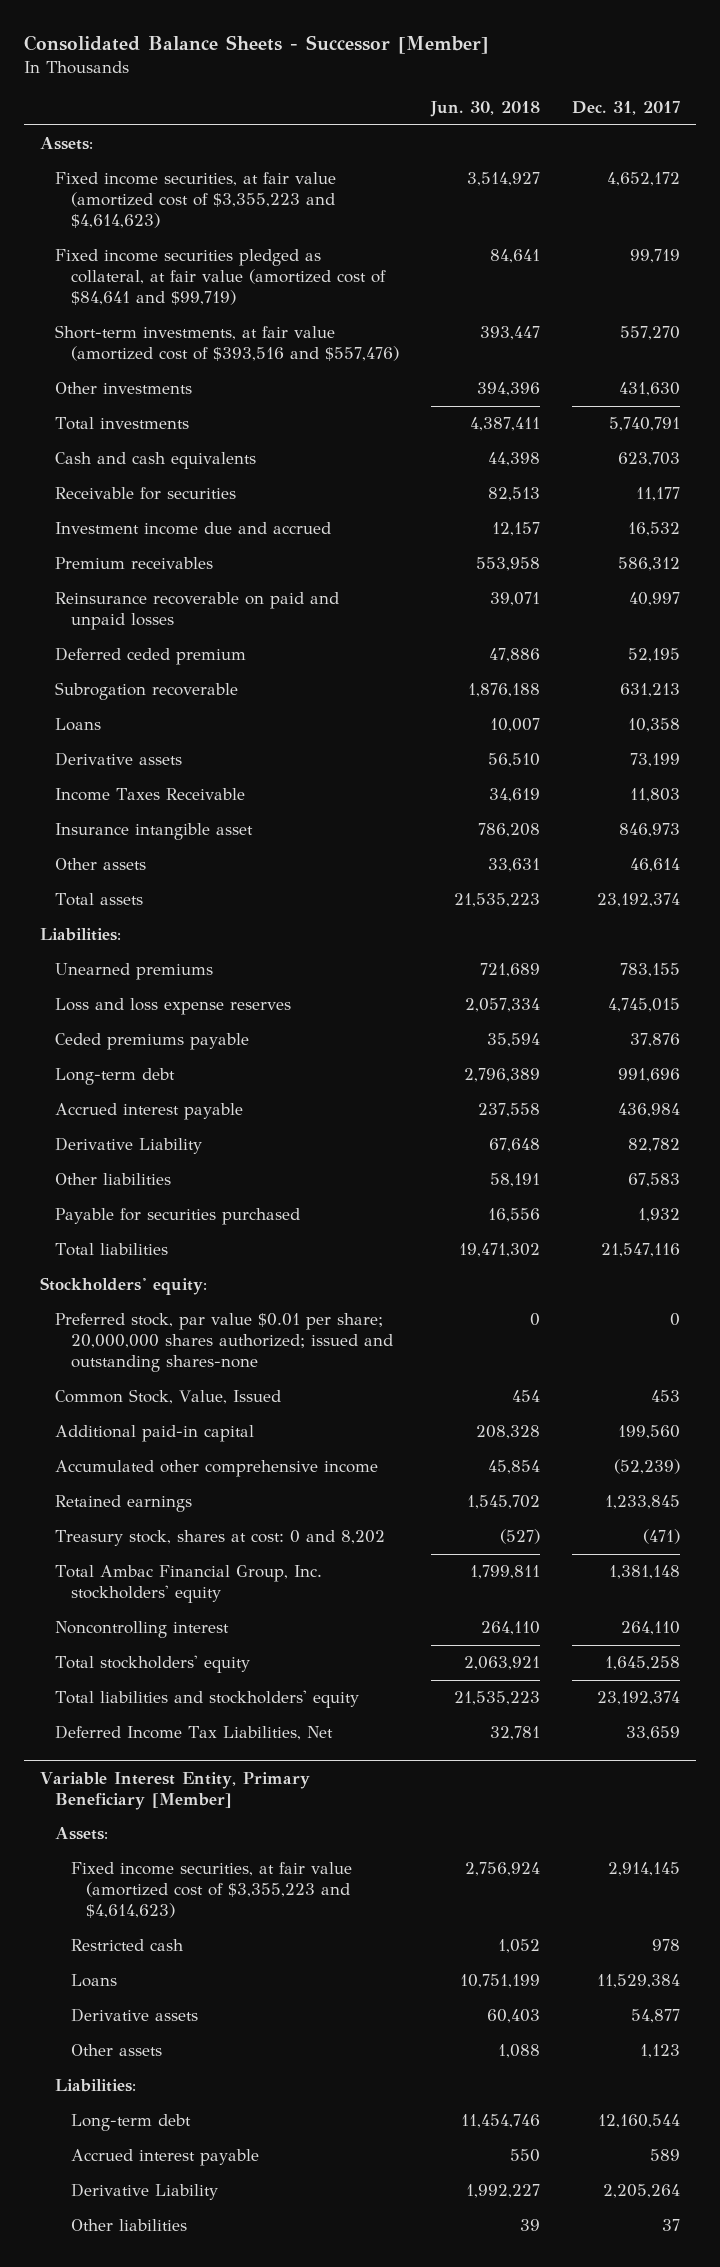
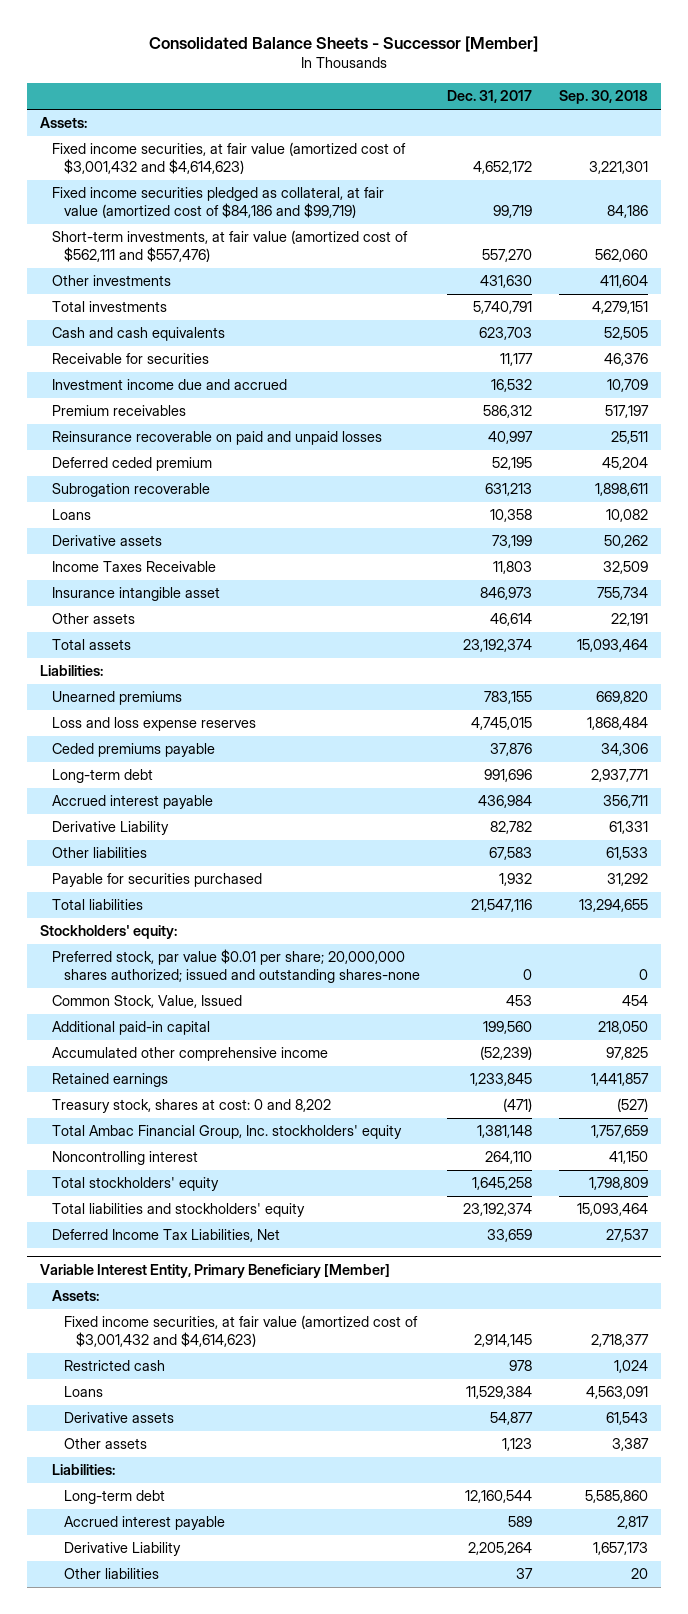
[429,101,540,118] Jun. 30, 2018 -> none
none -> [558,90,648,105] Sep. 30, 2018
[55,172,337,229] Fixed income securities, at fair value (amortized cost of $3,355,223 and $4,614,623) -> [52,142,407,175] Fixed income securities, at fair value (amortized cost of $3,001,432 and $4,614,623)
[55,249,386,306] Fixed income securities pledged as collateral, at fair value (amortized cost of $84,641 and $99,719) -> [52,187,385,219] Fixed income securities pledged as collateral, at fair value (amortized cost of $84,186 and $99,719)
[55,325,399,362] Short-term investments, at fair value (amortized cost of $393,516 and $557,476) -> [52,230,409,263] Short-term investments, at fair value (amortized cost of $562,111 and $557,476)
[70,1862,352,1919] Fixed income securities, at fair value (amortized cost of $3,355,223 and $4,614,623) -> [63,1315,418,1348] Fixed income securities, at fair value (amortized cost of $3,001,432 and $4,614,623)

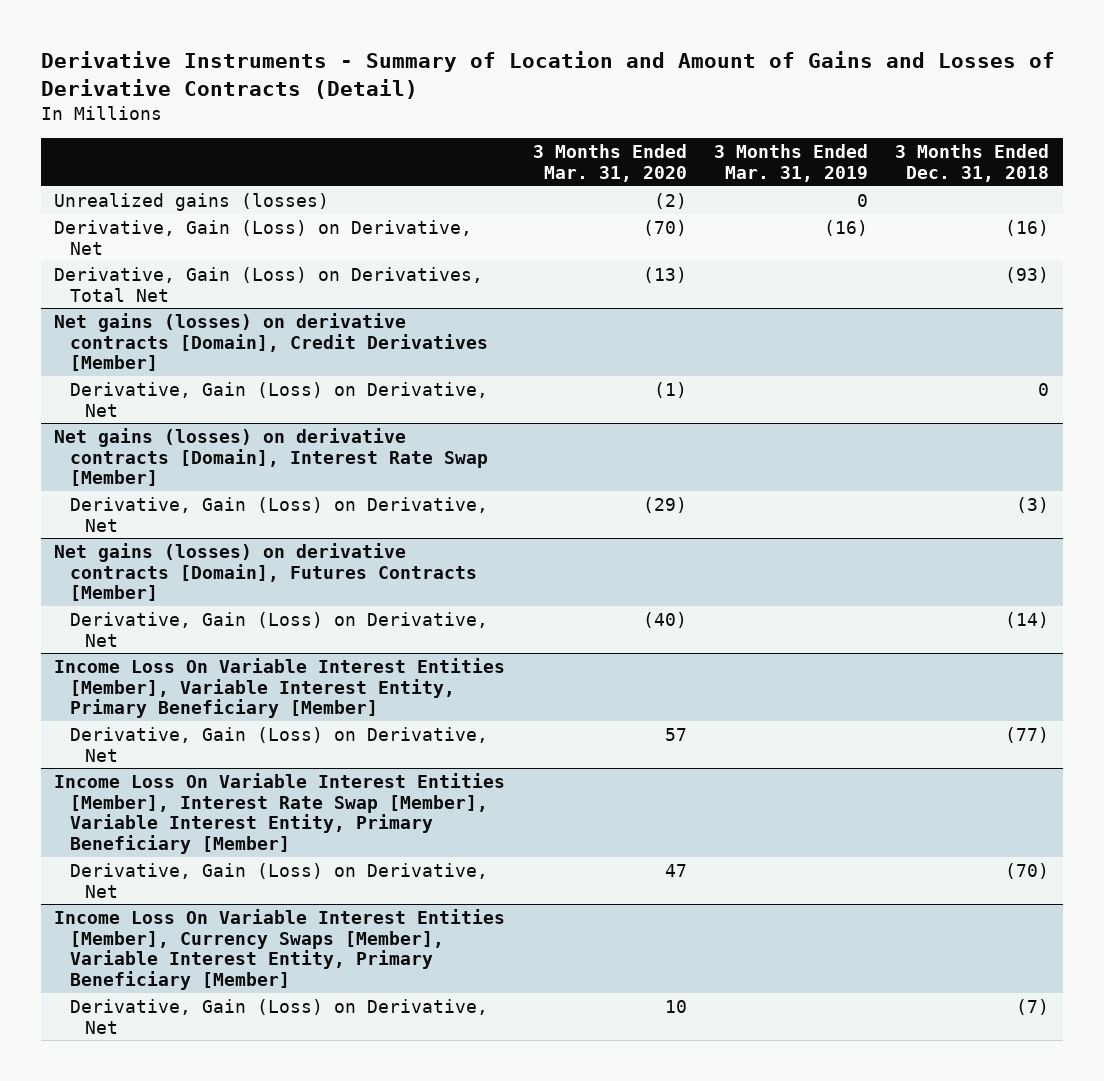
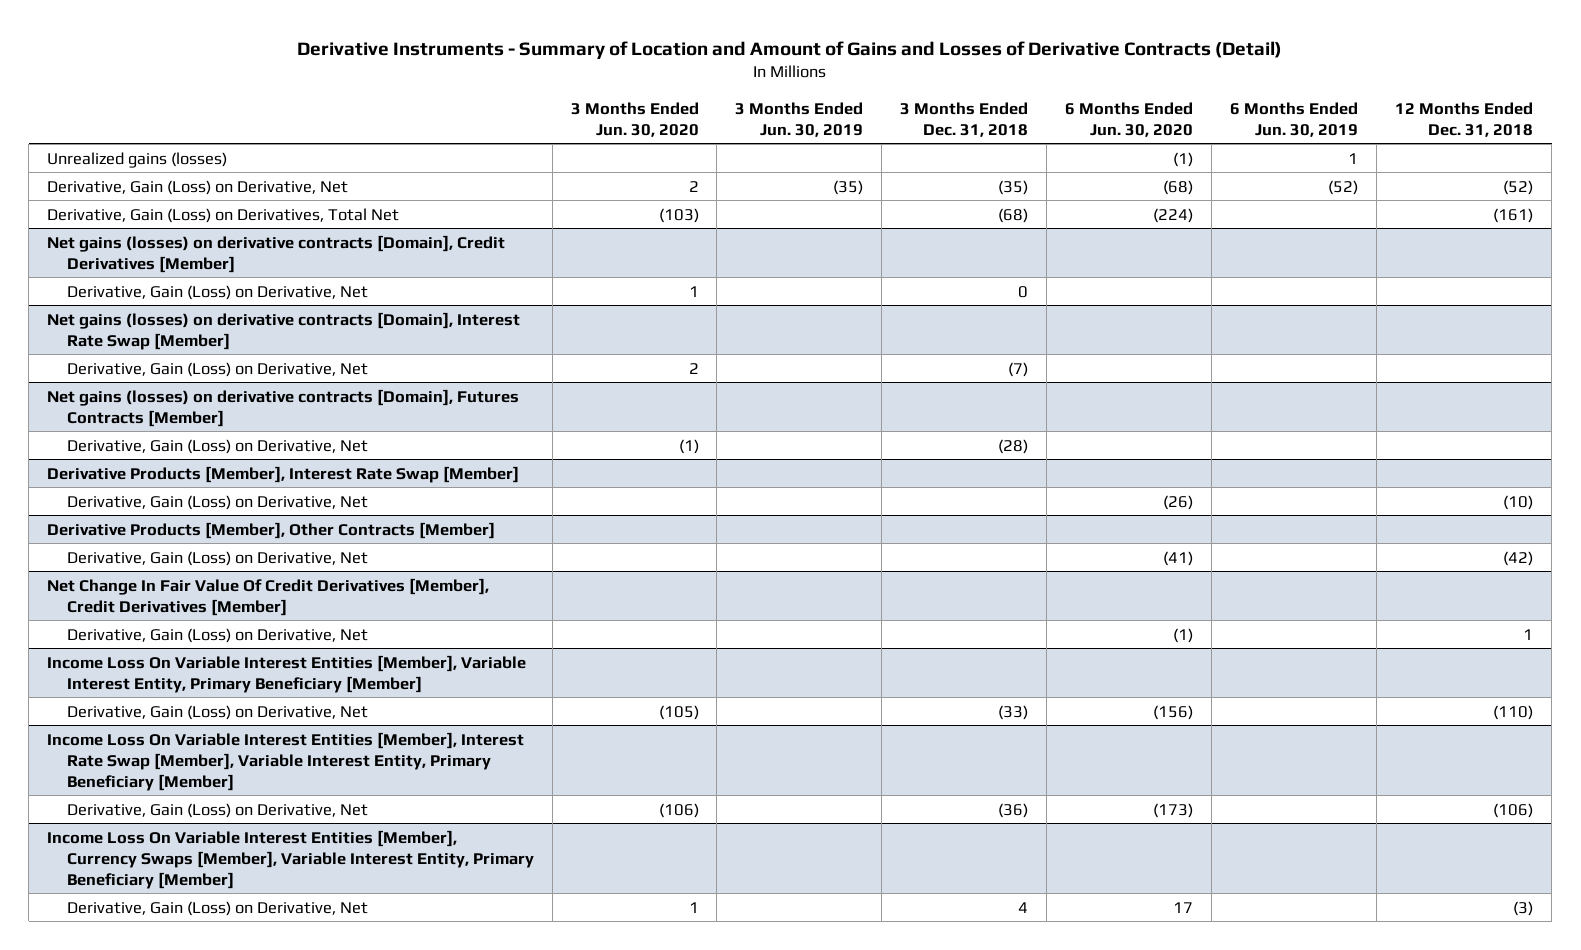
[532,144,687,182] 3 Months Ended Mar. 31, 2020 -> none
[714,144,869,182] 3 Months Ended Mar. 31, 2019 -> none
none -> [570,101,699,137] 3 Months Ended Jun. 30, 2020
none -> [735,101,864,137] 3 Months Ended Jun. 30, 2019
none -> [1065,101,1194,137] 6 Months Ended Jun. 30, 2020
none -> [1230,101,1359,137] 6 Months Ended Jun. 30, 2019
none -> [1395,101,1534,137] 12 Months Ended Dec. 31, 2018
[1005,219,1050,236] (16) -> [998,179,1029,195] (35)
[1005,266,1050,283] (93) -> [998,207,1029,223] (68)
[1016,496,1050,513] (3) -> [1008,361,1029,377] (7)
[1005,611,1050,628] (14) -> [998,438,1029,454] (28)
none -> [47,465,520,483] Derivative Products [Member], Interest Rate Swap [Member]
none -> [66,494,368,510] Derivative, Gain (Loss) on Derivative, Net
none -> [47,521,496,539] Derivative Products [Member], Other Contracts [Member]
none -> [66,550,368,566] Derivative, Gain (Loss) on Derivative, Net
none -> [47,577,490,616] Net Change In Fair Value Of Credit Derivatives [Member], Credit Derivatives [Member]
none -> [66,627,368,643] Derivative, Gain (Loss) on Derivative, Net
[1005,726,1050,743] (77) -> [998,704,1029,720] (33)
[1005,862,1050,879] (70) -> [998,802,1029,818] (36)
[1016,998,1050,1015] (7) -> [1018,901,1029,913] 4

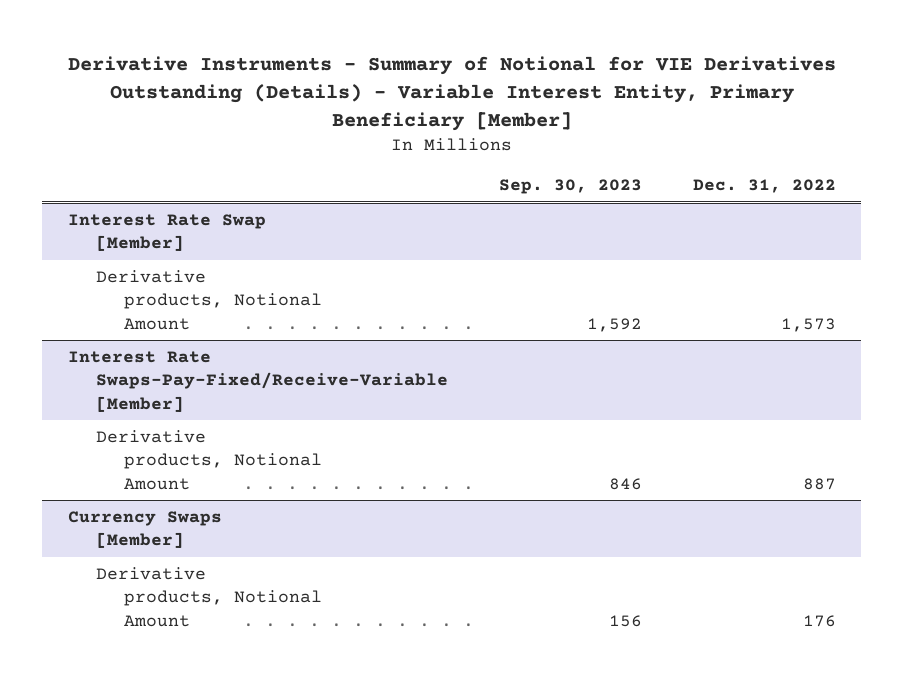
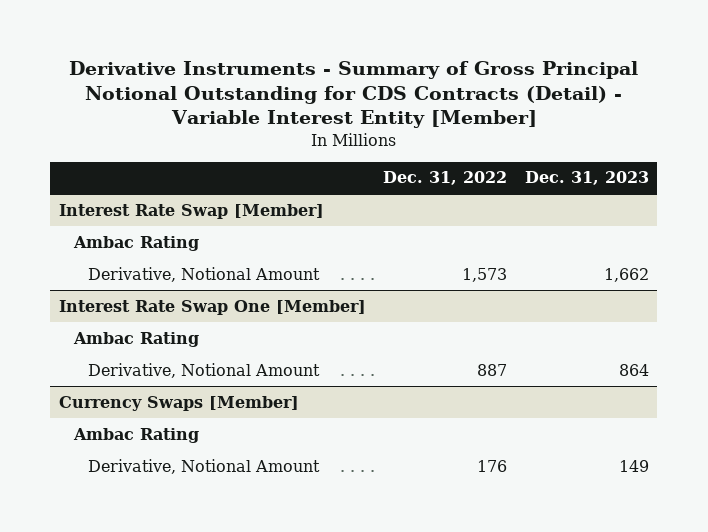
[67,56,836,131] Derivative Instruments - Summary of Notional for VIE Derivatives Outstanding (Details) - Variable Interest Entity, Primary Beneficiary [Member] -> [68,61,638,129] Derivative Instruments - Summary of Gross Principal Notional Outstanding for CDS Contracts (Detail) - Variable Interest Entity [Member]
[498,178,642,194] Sep. 30, 2023 -> none
none -> [524,171,649,186] Dec. 31, 2023
none -> [72,235,199,251] Ambac Rating
[96,270,323,330] Derivative products, Notional Amount -> [88,266,321,282] Derivative, Notional Amount
[67,351,449,412] Interest Rate Swaps-Pay-Fixed/Receive-Variable [Member] -> [59,299,367,315] Interest Rate Swap One [Member]
none -> [72,331,199,347] Ambac Rating
[96,430,323,490] Derivative products, Notional Amount -> [88,362,321,378] Derivative, Notional Amount
none -> [72,427,199,443] Ambac Rating
[96,567,323,627] Derivative products, Notional Amount -> [88,458,321,474] Derivative, Notional Amount

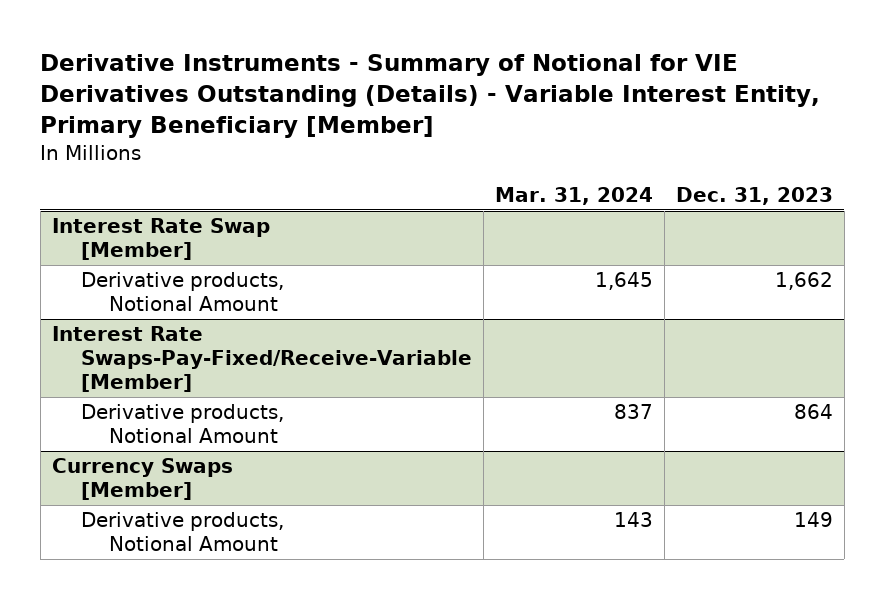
[68,61,638,129] Derivative Instruments - Summary of Gross Principal Notional Outstanding for CDS Contracts (Detail) - Variable Interest Entity [Member] -> [40,54,821,138] Derivative Instruments - Summary of Notional for VIE Derivatives Outstanding (Details) - Variable Interest Entity, Primary Beneficiary [Member]
[383,171,508,186] Dec. 31, 2022 -> none
none -> [494,186,653,205] Mar. 31, 2024
[72,235,199,251] Ambac Rating -> none
[72,331,199,347] Ambac Rating -> none
[88,266,321,282] Derivative, Notional Amount -> [80,272,284,312] Derivative products, Notional Amount
[59,299,367,315] Interest Rate Swap One [Member] -> [51,326,472,393] Interest Rate Swaps-Pay-Fixed/Receive-Variable [Member]
[88,362,321,378] Derivative, Notional Amount -> [80,404,284,444] Derivative products, Notional Amount
[72,427,199,443] Ambac Rating -> none
[88,458,321,474] Derivative, Notional Amount -> [80,512,284,552] Derivative products, Notional Amount

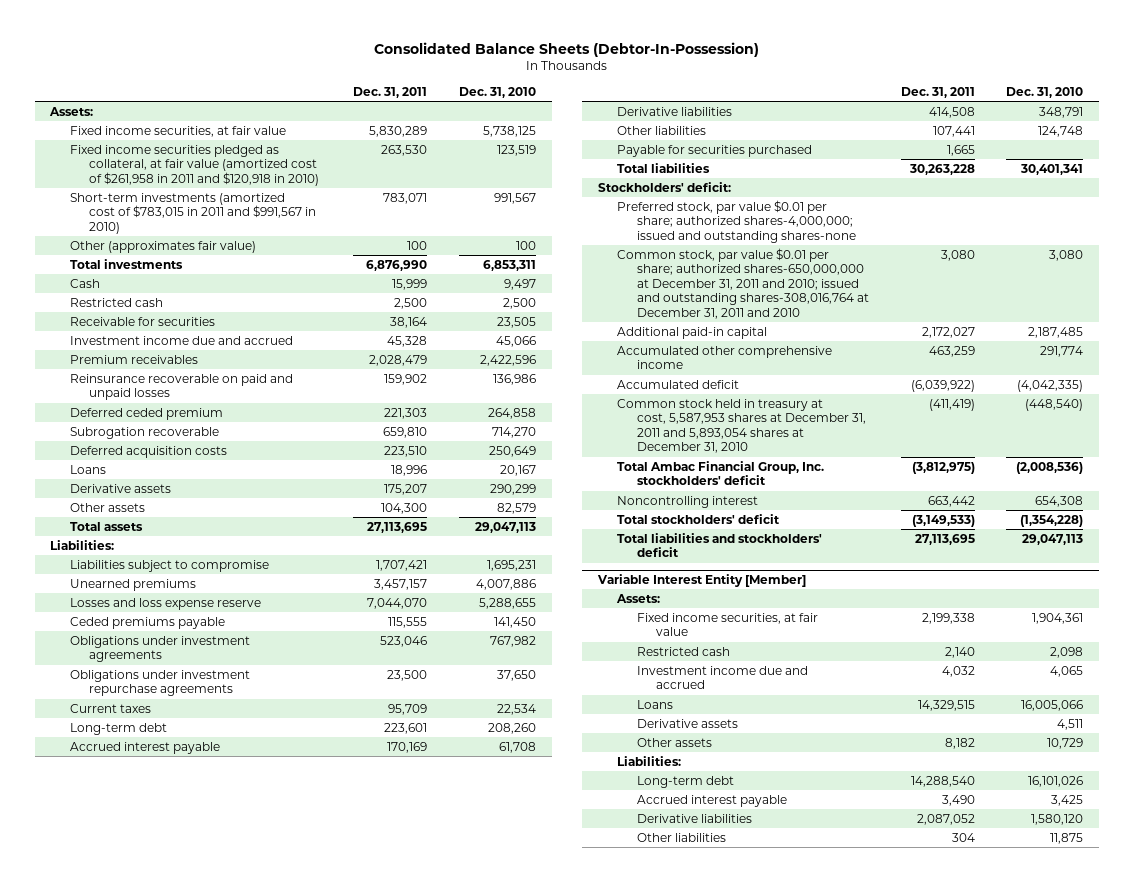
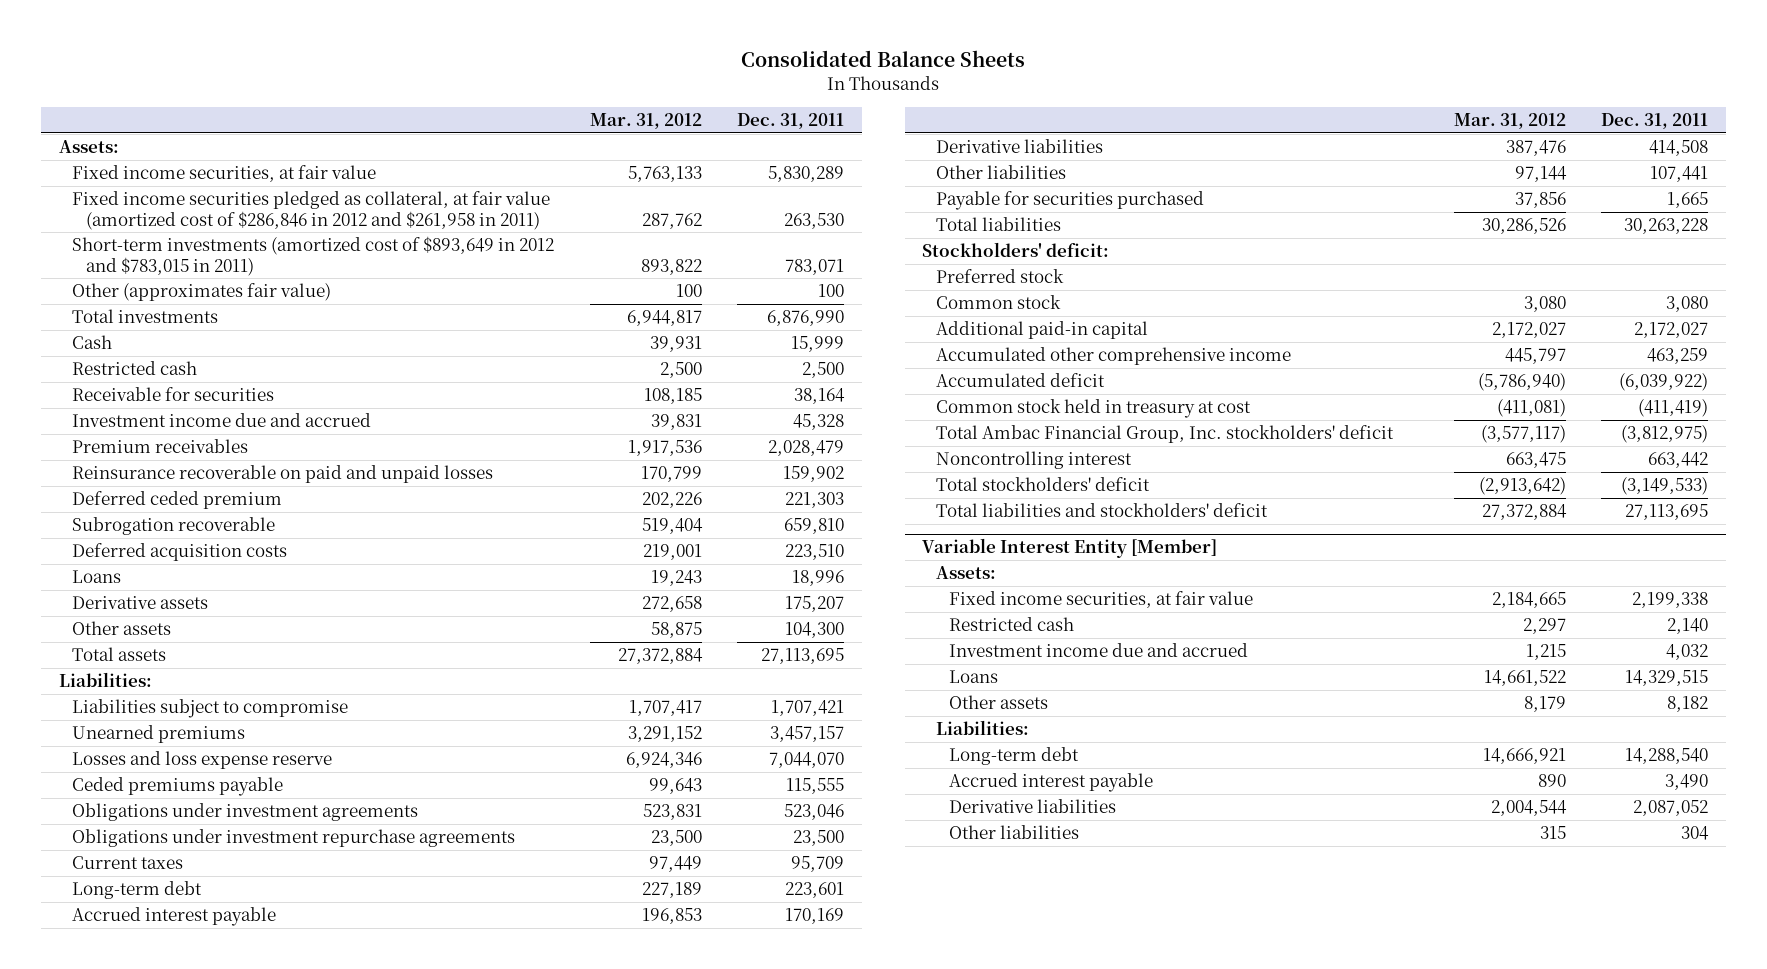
[373,41,759,57] Consolidated Balance Sheets (Debtor-In-Possession) -> [741,50,1026,68] Consolidated Balance Sheets
[458,86,536,98] Dec. 31, 2010 -> none
none -> [589,113,702,130] Mar. 31, 2012
[69,144,320,186] Fixed income securities pledged as collateral, at fair value (amortized cost of $261,958 in 2011 and $120,918 in 2010) -> [72,191,551,230] Fixed income securities pledged as collateral, at fair value (amortized cost of $286,846 in 2012 and $261,958 in 2011)
[69,192,317,234] Short-term investments (amortized cost of $783,015 in 2011 and $991,567 in 2010) -> [72,236,555,276] Short-term investments (amortized cost of $893,649 in 2012 and $783,015 in 2011)
[617,199,856,243] Preferred stock, par value $0.01 per share; authorized shares-4,000,000; issued and outstanding shares-none -> [935,269,1064,284] Preferred stock
[617,247,869,320] Common stock, par value $0.01 per share; authorized shares-650,000,000 at December 31, 2011 and 2010; issued and outstanding shares-308,016,764 at December 31, 2011 and 2010 -> [935,295,1061,310] Common stock
[617,398,866,454] Common stock held in treasury at cost, 5,587,953 shares at December 31, 2011 and 5,893,054 shares at December 31, 2010 -> [935,399,1251,419] Common stock held in treasury at cost
[636,718,738,728] Derivative assets -> none

